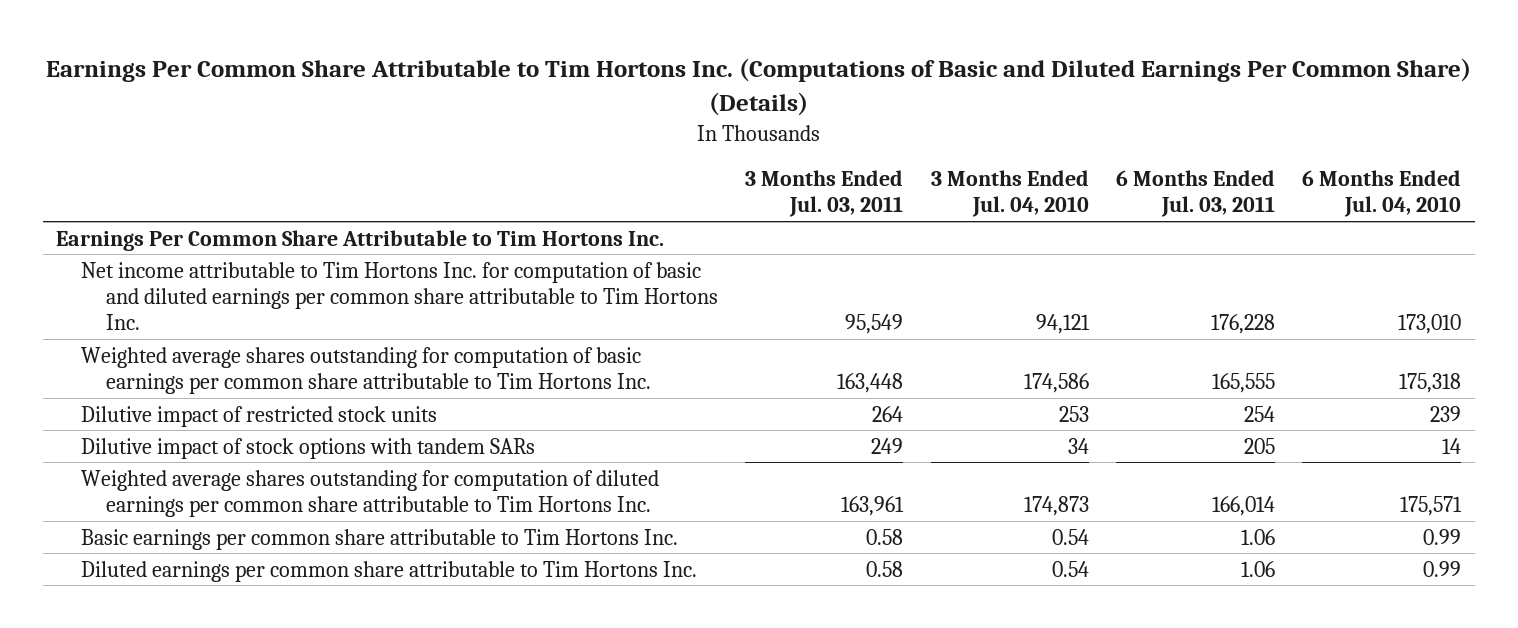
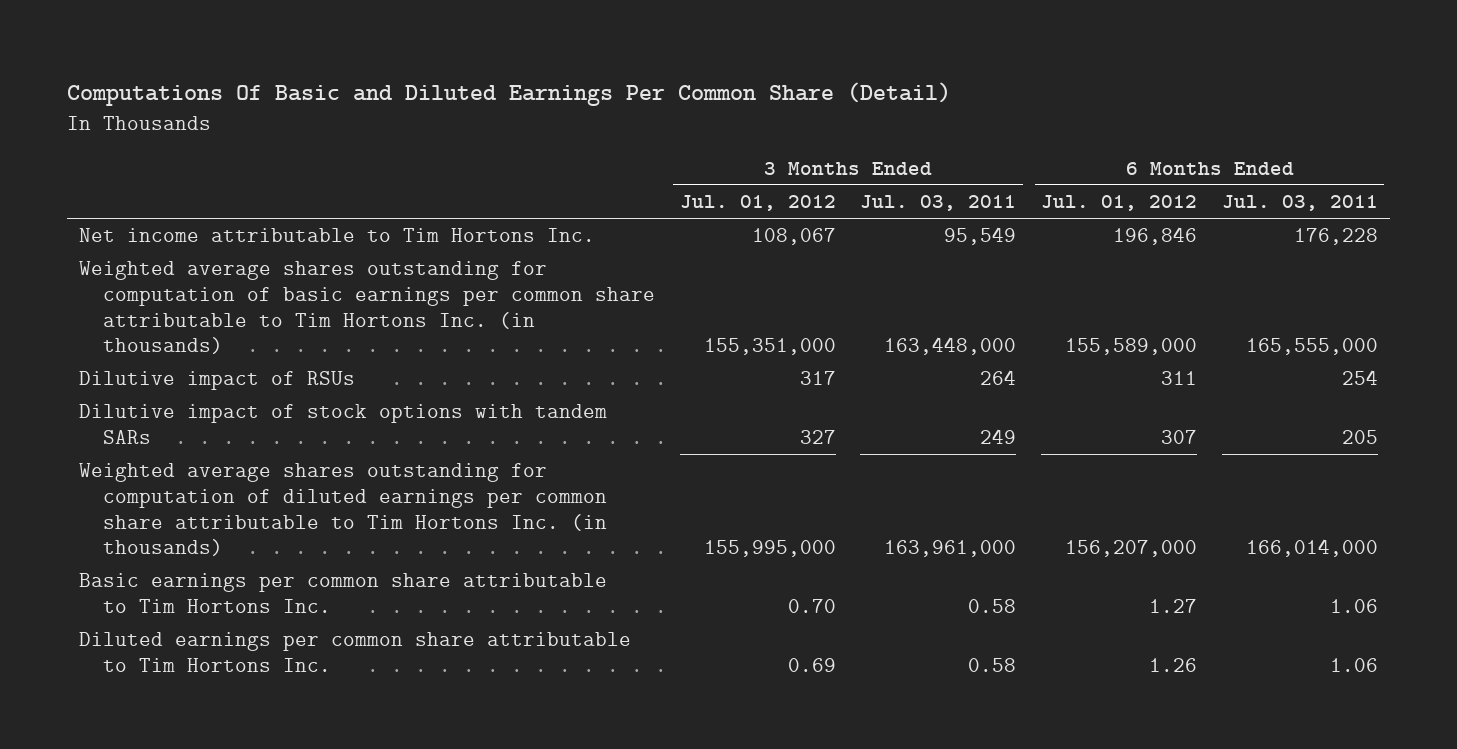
[45,57,1471,116] Earnings Per Common Share Attributable to Tim Hortons Inc. (Computations of Basic and Diluted Earnings Per Common Share) (Details) -> [66,82,951,107] Computations Of Basic and Diluted Earnings Per Common Share (Detail)
[930,170,1089,218] 3 Months Ended Jul. 04, 2010 -> none
[1302,170,1462,218] 6 Months Ended Jul. 04, 2010 -> none
none -> [679,194,836,211] Jul. 01, 2012
none -> [1041,194,1198,211] Jul. 01, 2012
[56,229,665,251] Earnings Per Common Share Attributable to Tim Hortons Inc. -> none
[81,261,718,330] Net income attributable to Tim Hortons Inc. for computation of basic and diluted earnings per common share attributable to Tim Hortons Inc. -> [79,228,596,243] Net income attributable to Tim Hortons Inc.
[81,346,651,394] Weighted average shares outstanding for computation of basic earnings per common share attributable to Tim Hortons Inc. -> [79,261,655,355] Weighted average shares outstanding for computation of basic earnings per common share attributable to Tim Hortons Inc. (in thousands)
[837,372,904,393] 163,448 -> [884,337,1017,356] 163,448,000
[1211,372,1275,393] 165,555 -> [1245,338,1378,356] 165,555,000
[81,405,438,427] Dilutive impact of restricted stock units -> [79,371,356,391] Dilutive impact of RSUs
[81,469,660,517] Weighted average shares outstanding for computation of diluted earnings per common share attributable to Tim Hortons Inc. -> [79,463,607,557] Weighted average shares outstanding for computation of diluted earnings per common share attributable to Tim Hortons Inc. (in thousands)
[841,495,905,516] 163,961 -> [884,540,1017,558] 163,961,000
[1211,495,1275,516] 166,014 -> [1245,539,1378,558] 166,014,000

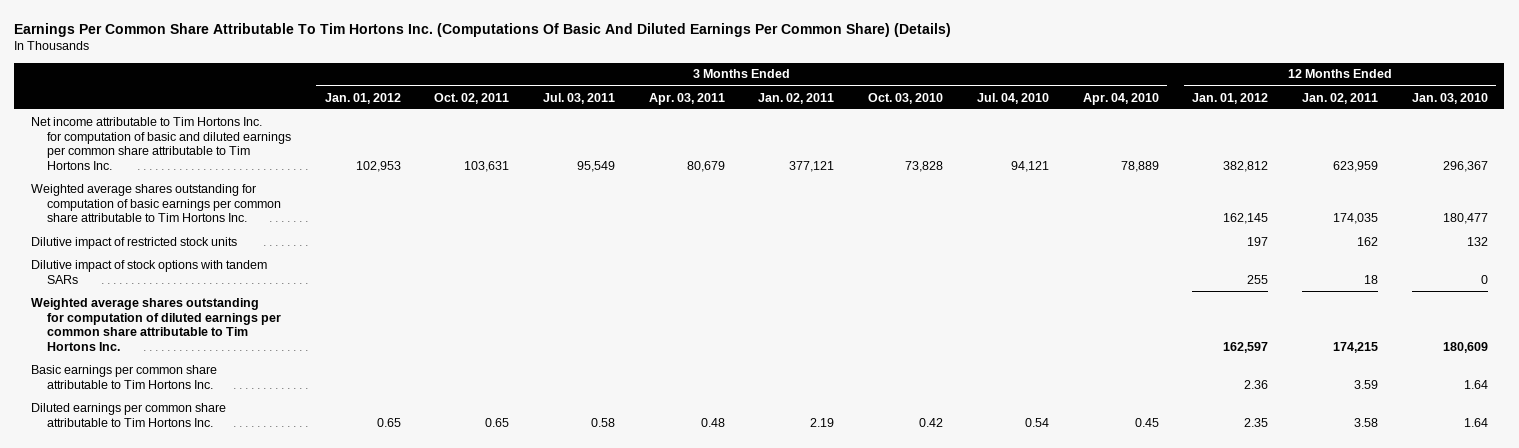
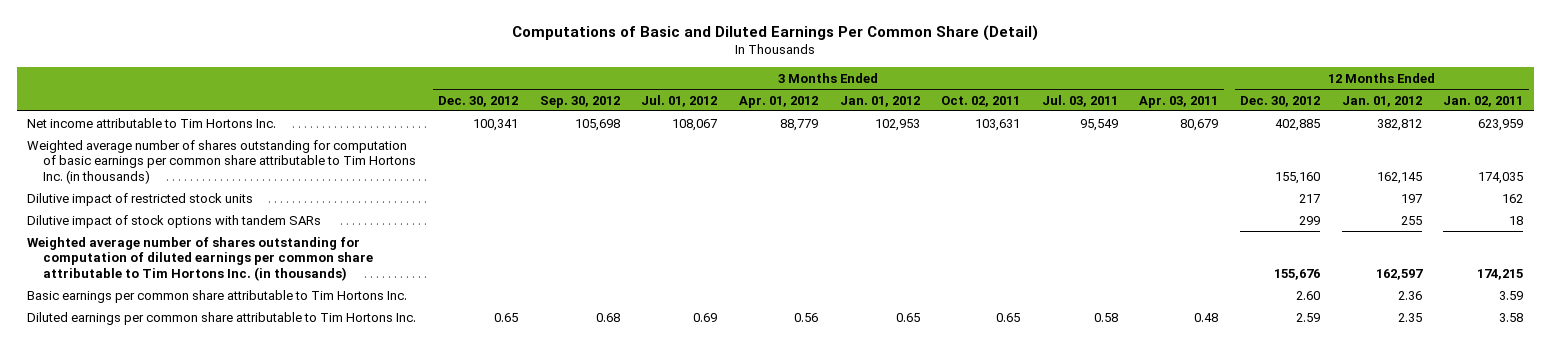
[14,22,952,37] Earnings Per Common Share Attributable To Tim Hortons Inc. (Computations Of Basic And Diluted Earnings Per Common Share) (Details) -> [512,24,1039,41] Computations of Basic and Diluted Earnings Per Common Share (Detail)
[758,92,835,104] Jan. 02, 2011 -> none
[868,92,944,104] Oct. 03, 2010 -> none
[976,92,1049,104] Jul. 04, 2010 -> none
[1082,92,1159,105] Apr. 04, 2010 -> none
[1411,92,1488,104] Jan. 03, 2010 -> none
none -> [438,95,519,107] Dec. 30, 2012
none -> [539,95,620,108] Sep. 30, 2012
none -> [641,94,718,107] Jul. 01, 2012
none -> [738,95,818,108] Apr. 01, 2012
none -> [1240,95,1321,107] Dec. 30, 2012
[31,116,291,171] Net income attributable to Tim Hortons Inc. for computation of basic and diluted earnings per common share attributable to Tim Hortons Inc. -> [27,117,277,128] Net income attributable to Tim Hortons Inc.
[31,183,281,223] Weighted average shares outstanding for computation of basic earnings per common share attributable to Tim Hortons Inc. -> [27,139,417,184] Weighted average number of shares outstanding for computation of basic earnings per common share attributable to Tim Hortons Inc. (in thousands)
[31,297,281,352] Weighted average shares outstanding for computation of diluted earnings per common share attributable to Tim Hortons Inc. -> [27,236,374,281] Weighted average number of shares outstanding for computation of diluted earnings per common share attributable to Tim Hortons Inc. (in thousands)

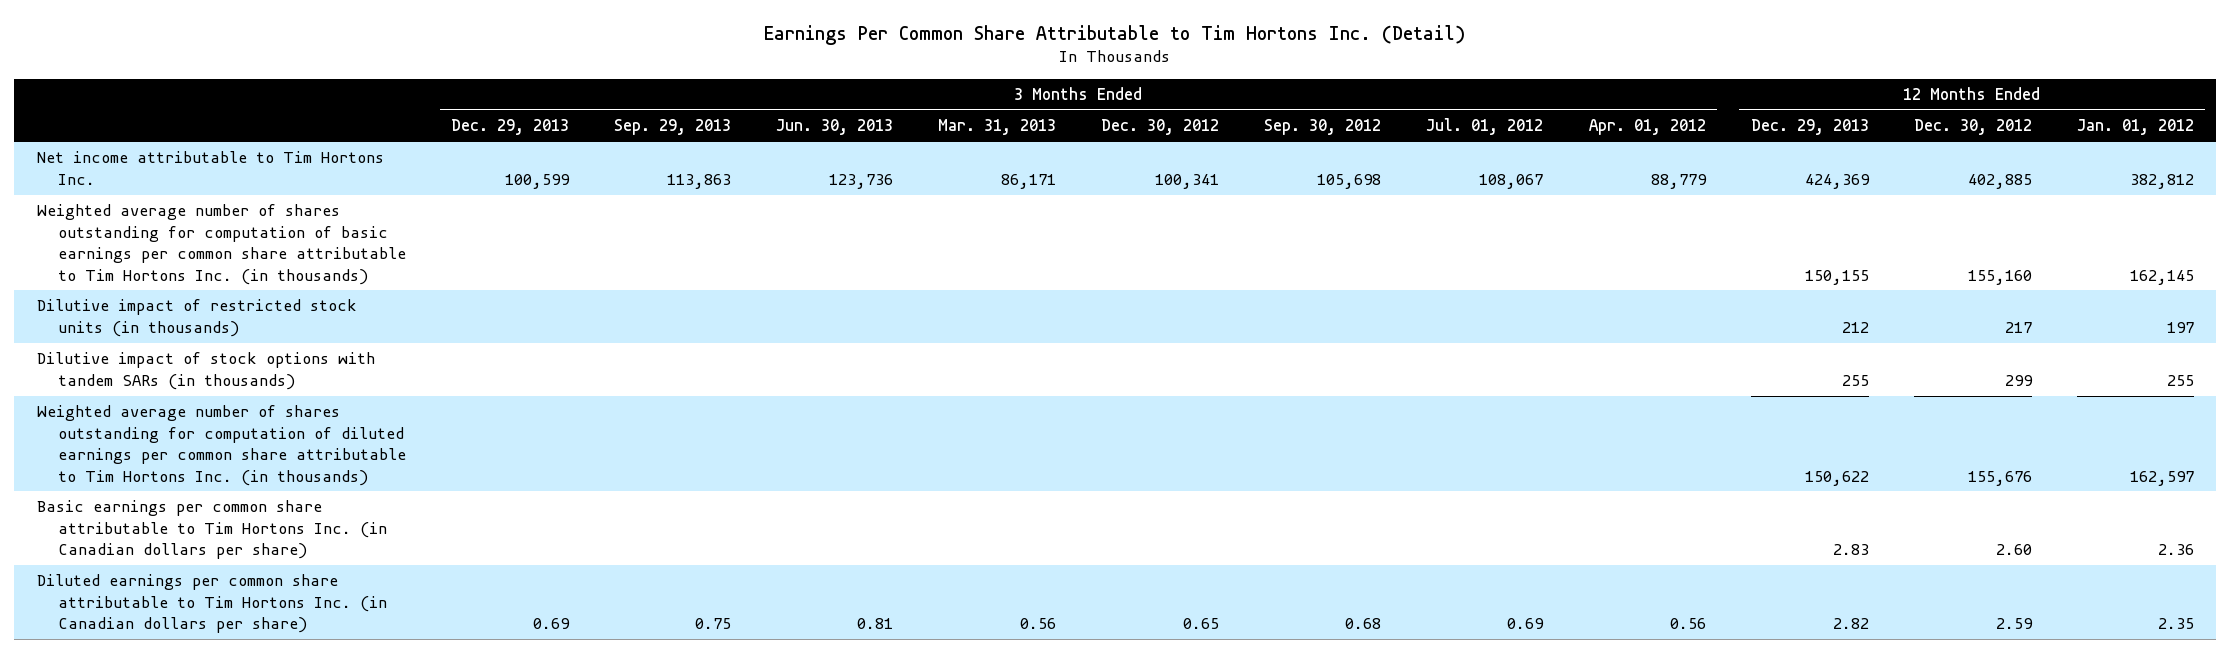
[512,24,1039,41] Computations of Basic and Diluted Earnings Per Common Share (Detail) -> [764,24,1466,45] Earnings Per Common Share Attributable to Tim Hortons Inc. (Detail)
[839,95,920,107] Jan. 01, 2012 -> none
[941,95,1021,107] Oct. 02, 2011 -> none
[1041,94,1118,107] Jul. 03, 2011 -> none
[1139,95,1219,108] Apr. 03, 2011 -> none
[1443,95,1524,107] Jan. 02, 2011 -> none
none -> [451,119,570,136] Dec. 29, 2013
none -> [614,119,732,136] Sep. 29, 2013
none -> [776,119,894,136] Jun. 30, 2013
none -> [938,119,1057,136] Mar. 31, 2013
none -> [1750,119,1869,136] Dec. 29, 2013
[27,192,254,206] Dilutive impact of restricted stock units -> [36,299,357,337] Dilutive impact of restricted stock units (in thousands)
[27,214,322,228] Dilutive impact of stock options with tandem SARs -> [36,352,375,390] Dilutive impact of stock options with tandem SARs (in thousands)
[27,289,408,303] Basic earnings per common share attributable to Tim Hortons Inc. -> [36,500,388,560] Basic earnings per common share attributable to Tim Hortons Inc. (in Canadian dollars per share)
[27,311,417,325] Diluted earnings per common share attributable to Tim Hortons Inc. -> [36,574,388,634] Diluted earnings per common share attributable to Tim Hortons Inc. (in Canadian dollars per share)

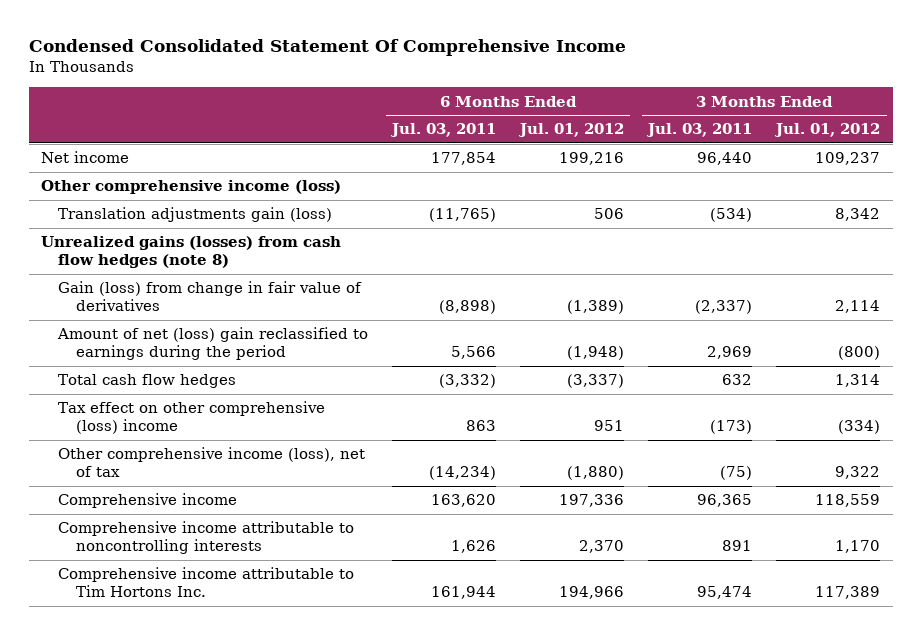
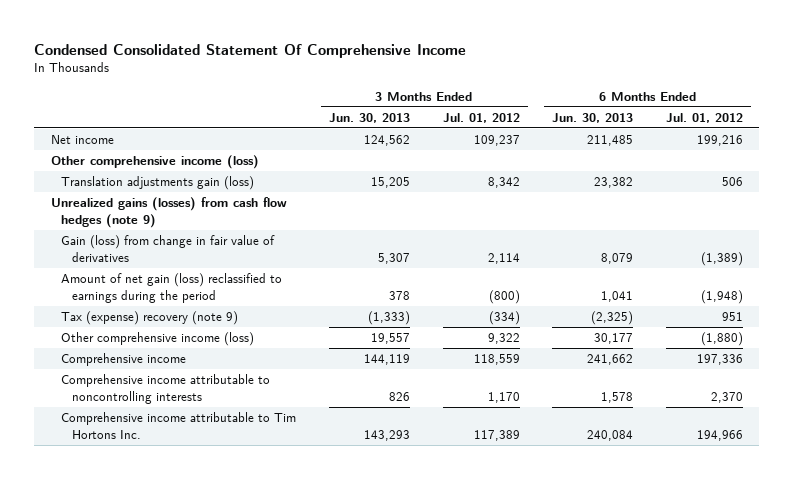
[390,123,497,138] Jul. 03, 2011 -> none
[646,123,753,138] Jul. 03, 2011 -> none
none -> [328,112,410,123] Jun. 30, 2013
none -> [552,112,634,123] Jun. 30, 2013
[41,236,342,269] Unrealized gains (losses) from cash flow hedges (note 8) -> [50,197,287,228] Unrealized gains (losses) from cash flow hedges (note 9)
[58,374,237,389] Total cash flow hedges -> none
[57,327,369,361] Amount of net (loss) gain reclassified to earnings during the period -> [61,273,283,303] Amount of net gain (loss) reclassified to earnings during the period
[58,401,326,435] Tax effect on other comprehensive (loss) income -> [61,311,239,326] Tax (expense) recovery (note 9)
[58,447,366,478] Other comprehensive income (loss), net of tax -> [61,332,255,347] Other comprehensive income (loss)

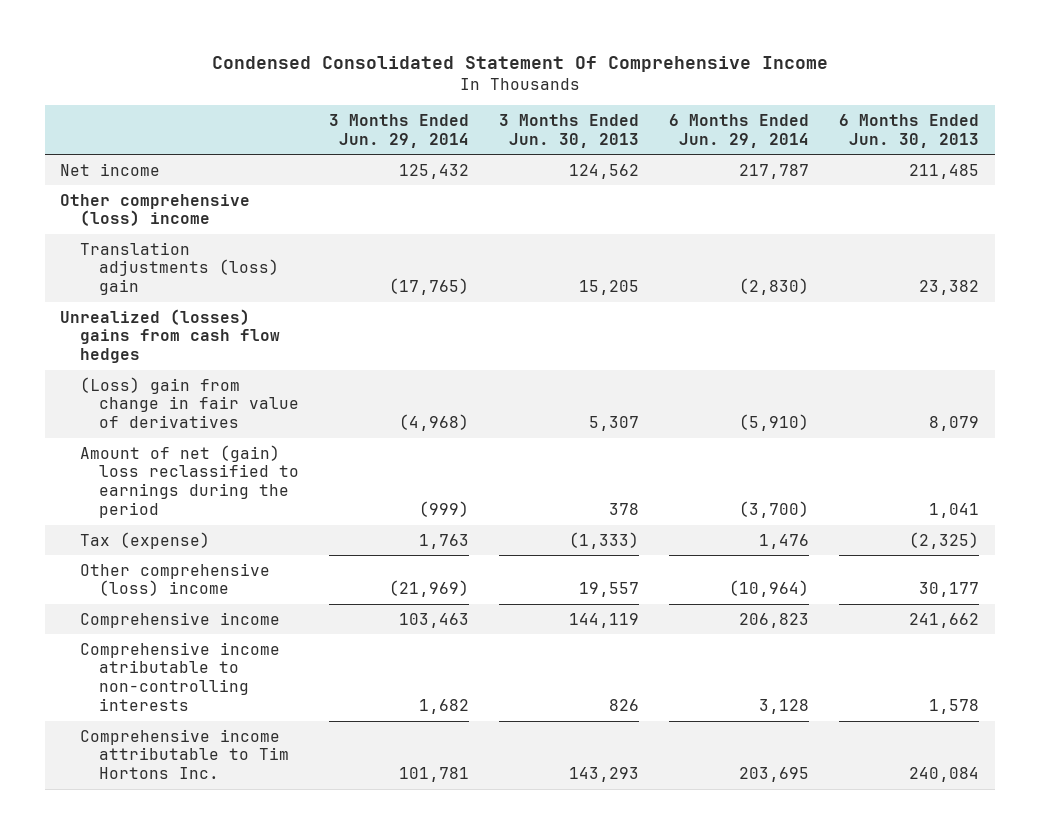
[442,112,520,123] Jul. 01, 2012 -> none
[666,112,744,123] Jul. 01, 2012 -> none
none -> [329,114,470,148] 3 Months Ended Jun. 29, 2014
none -> [669,114,810,148] 6 Months Ended Jun. 29, 2014
[50,155,259,170] Other comprehensive income (loss) -> [59,193,250,227] Other comprehensive (loss) income
[61,176,255,191] Translation adjustments gain (loss) -> [79,241,280,296] Translation adjustments (loss) gain
[50,197,287,228] Unrealized gains (losses) from cash flow hedges (note 9) -> [59,308,280,364] Unrealized (losses) gains from cash flow hedges
[61,235,276,262] Gain (loss) from change in fair value of derivatives -> [79,376,300,429] (Loss) gain from change in fair value of derivatives
[61,273,283,303] Amount of net gain (loss) reclassified to earnings during the period -> [79,444,300,519] Amount of net (gain) loss reclassified to earnings during the period
[61,311,239,326] Tax (expense) recovery (note 9) -> [79,531,210,549] Tax (expense)
[61,332,255,347] Other comprehensive income (loss) -> [79,562,270,597] Other comprehensive (loss) income
[61,374,271,404] Comprehensive income attributable to noncontrolling interests -> [79,641,280,712] Comprehensive income atributable to non-controlling interests

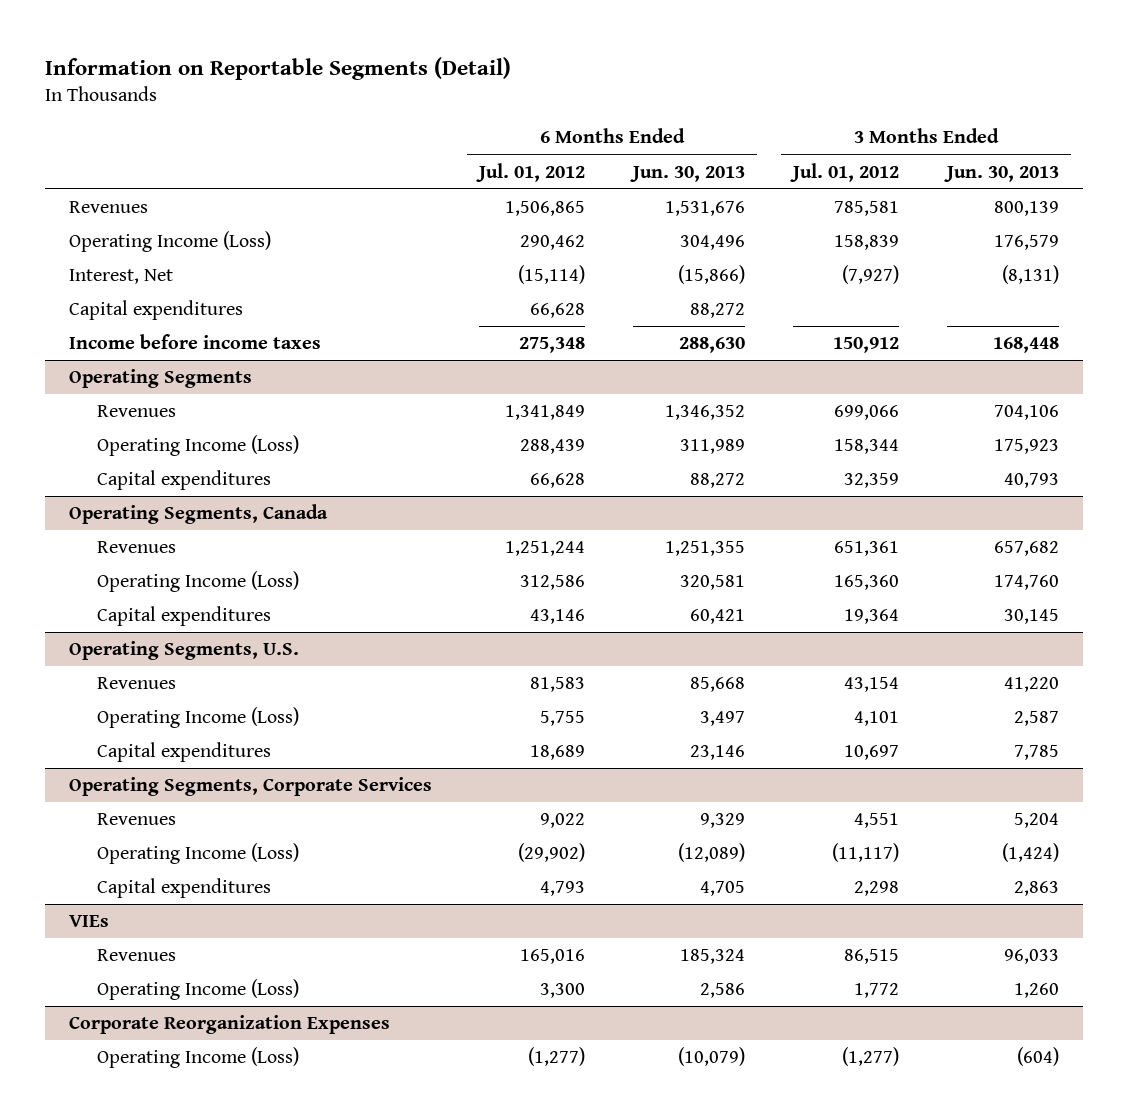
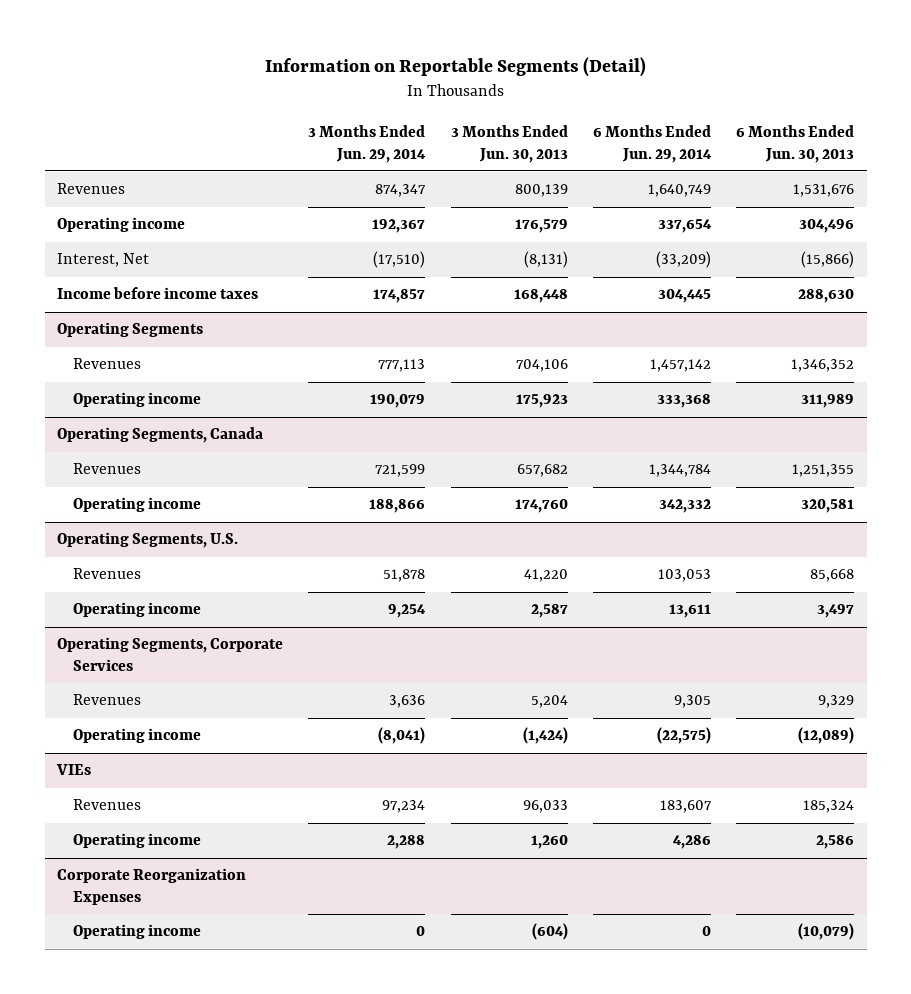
[476,162,586,182] Jul. 01, 2012 -> none
[789,162,899,182] Jul. 01, 2012 -> none
none -> [308,124,427,163] 3 Months Ended Jun. 29, 2014
none -> [592,124,712,163] 6 Months Ended Jun. 29, 2014
[68,231,271,253] Operating Income (Loss) -> [57,217,186,233] Operating income
[68,300,243,321] Capital expenditures -> none
[96,470,271,491] Capital expenditures -> none
[96,435,299,457] Operating Income (Loss) -> [72,392,201,408] Operating income
[96,606,271,627] Capital expenditures -> none
[96,571,299,593] Operating Income (Loss) -> [72,497,201,513] Operating income
[96,742,271,763] Capital expenditures -> none
[96,707,299,729] Operating Income (Loss) -> [72,602,201,618] Operating income
[96,878,271,899] Capital expenditures -> none
[96,843,299,865] Operating Income (Loss) -> [72,728,201,744] Operating income
[96,979,299,1001] Operating Income (Loss) -> [72,833,201,849] Operating income
[96,1047,299,1069] Operating Income (Loss) -> [72,924,201,940] Operating income

